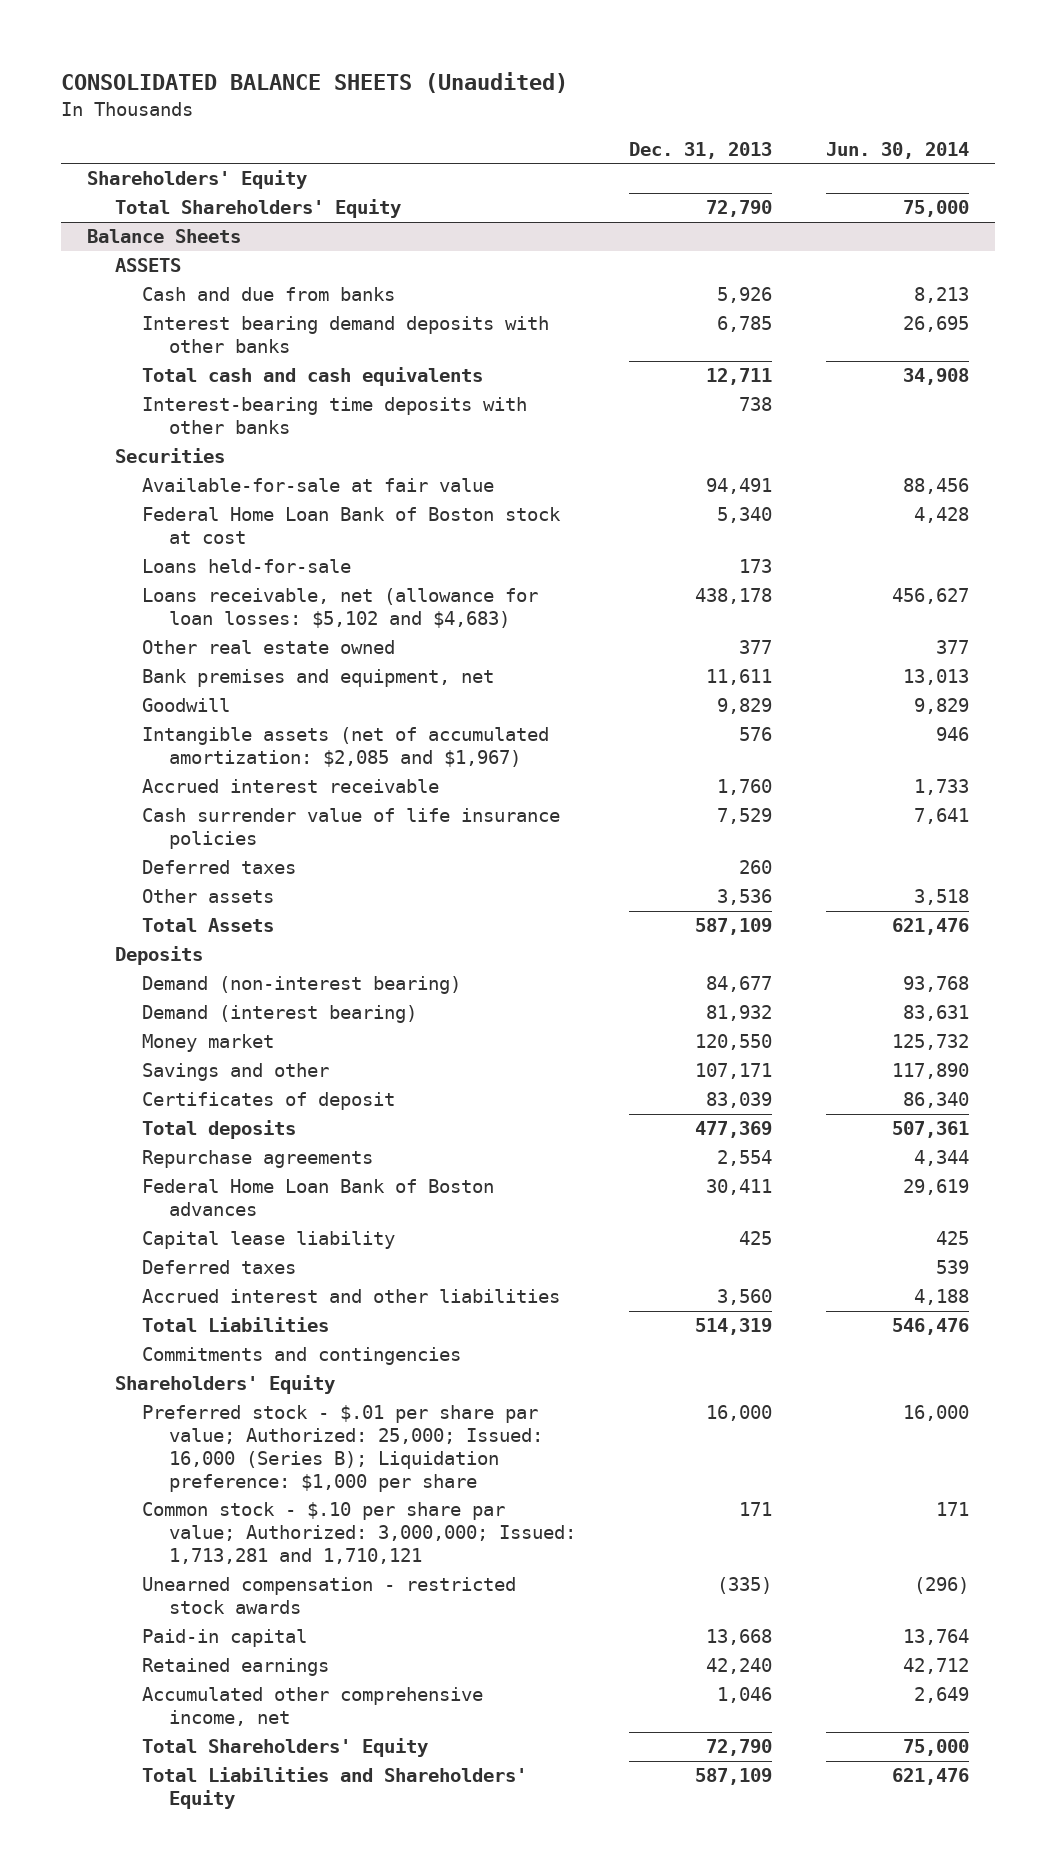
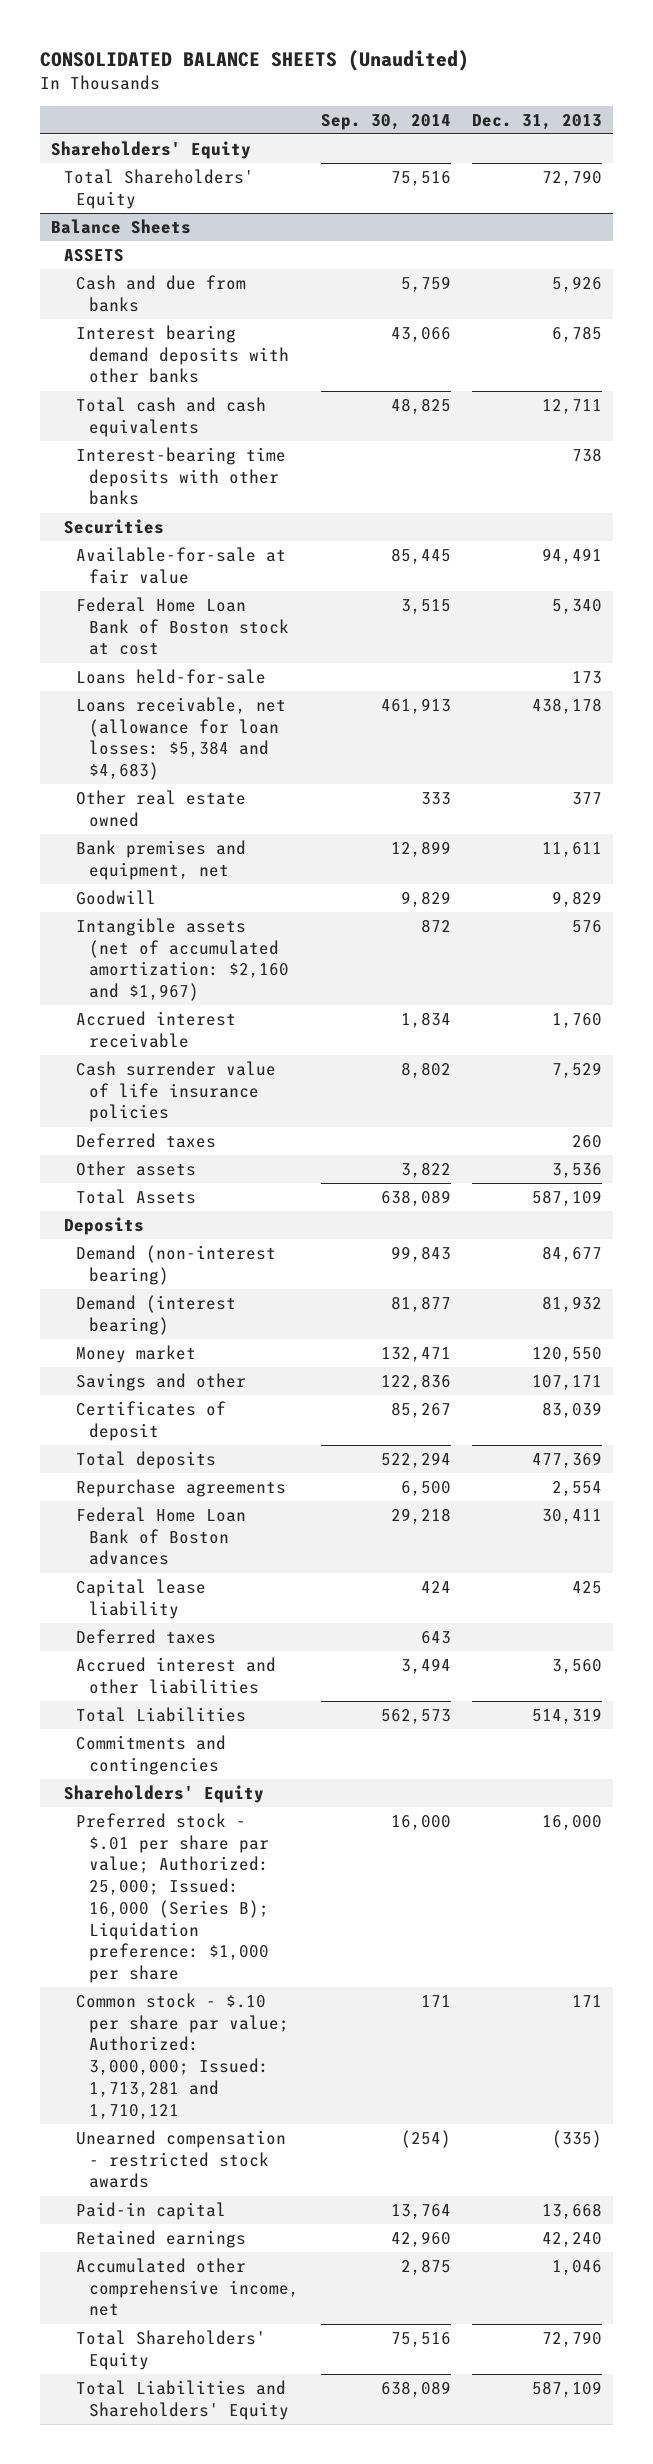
[825,141,969,159] Jun. 30, 2014 -> none
none -> [320,113,451,130] Sep. 30, 2014
[141,588,538,629] Loans receivable, net (allowance for loan losses: $5,102 and $4,683) -> [76,696,287,781] Loans receivable, net (allowance for loan losses: $5,384 and $4,683)
[141,727,549,768] Intangible assets (net of accumulated amortization: $2,085 and $1,967) -> [76,917,290,1002] Intangible assets (net of accumulated amortization: $2,160 and $1,967)

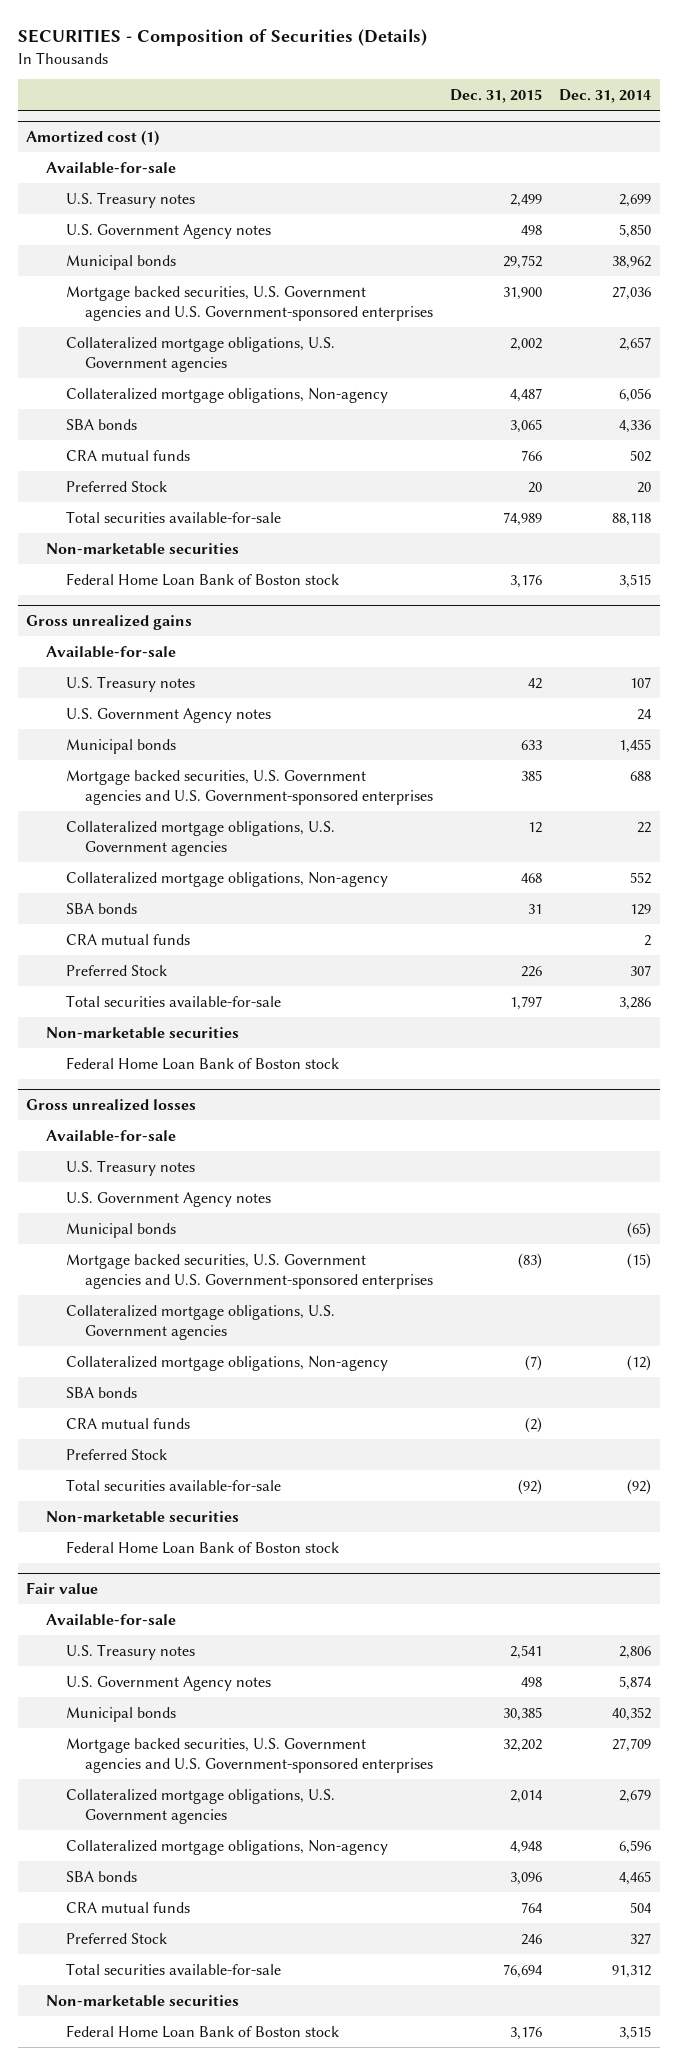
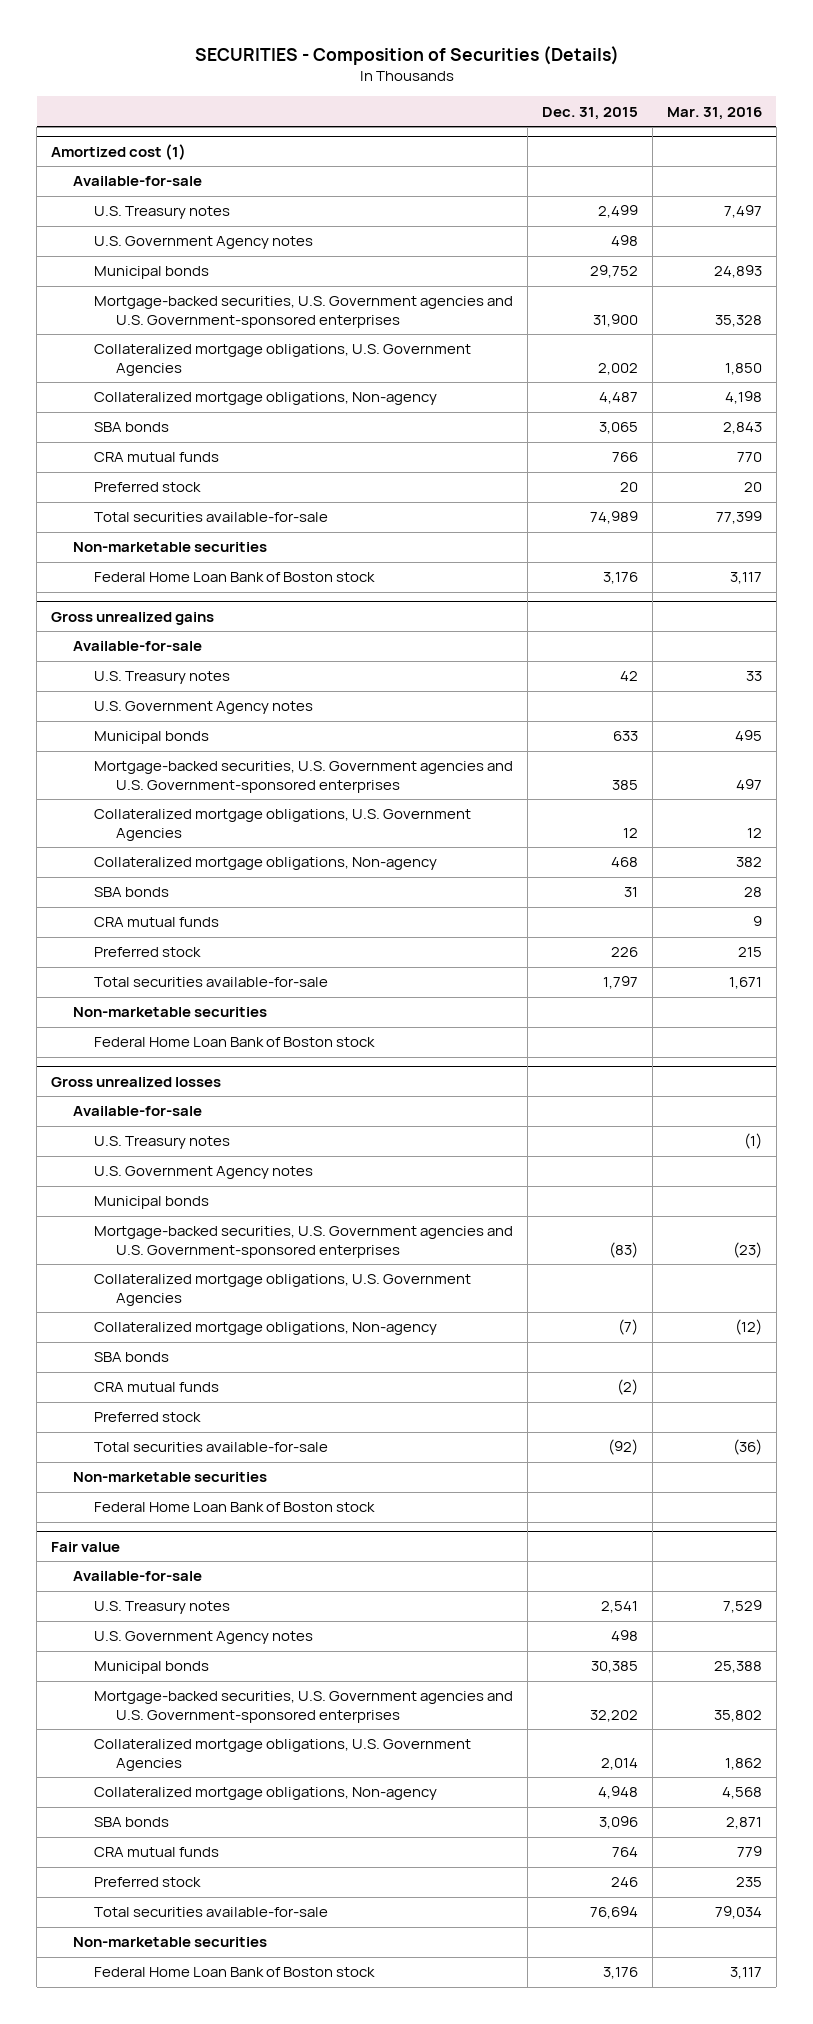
[559,88,652,103] Dec. 31, 2014 -> none
none -> [666,106,762,120] Mar. 31, 2016
[65,285,434,321] Mortgage backed securities, U.S. Government agencies and U.S. Government-sponsored enterprises -> [94,296,514,328] Mortgage-backed securities, U.S. Government agencies and U.S. Government-sponsored enterprises
[65,336,335,372] Collateralized mortgage obligations, U.S. Government agencies -> [94,344,472,376] Collateralized mortgage obligations, U.S. Government Agencies
[65,480,167,492] Preferred Stock -> [94,482,202,493] Preferred stock
[65,769,434,805] Mortgage backed securities, U.S. Government agencies and U.S. Government-sponsored enterprises -> [94,761,514,793] Mortgage-backed securities, U.S. Government agencies and U.S. Government-sponsored enterprises
[65,820,335,856] Collateralized mortgage obligations, U.S. Government agencies -> [94,809,472,841] Collateralized mortgage obligations, U.S. Government Agencies
[65,964,167,976] Preferred Stock -> [94,947,202,958] Preferred stock
[65,1253,434,1289] Mortgage backed securities, U.S. Government agencies and U.S. Government-sponsored enterprises -> [94,1226,514,1258] Mortgage-backed securities, U.S. Government agencies and U.S. Government-sponsored enterprises
[65,1304,335,1340] Collateralized mortgage obligations, U.S. Government agencies -> [94,1274,472,1306] Collateralized mortgage obligations, U.S. Government Agencies
[65,1448,167,1460] Preferred Stock -> [94,1412,202,1423] Preferred stock
[65,1737,434,1773] Mortgage backed securities, U.S. Government agencies and U.S. Government-sponsored enterprises -> [94,1691,514,1723] Mortgage-backed securities, U.S. Government agencies and U.S. Government-sponsored enterprises
[65,1788,335,1824] Collateralized mortgage obligations, U.S. Government agencies -> [94,1739,472,1771] Collateralized mortgage obligations, U.S. Government Agencies
[65,1932,167,1944] Preferred Stock -> [94,1877,202,1888] Preferred stock

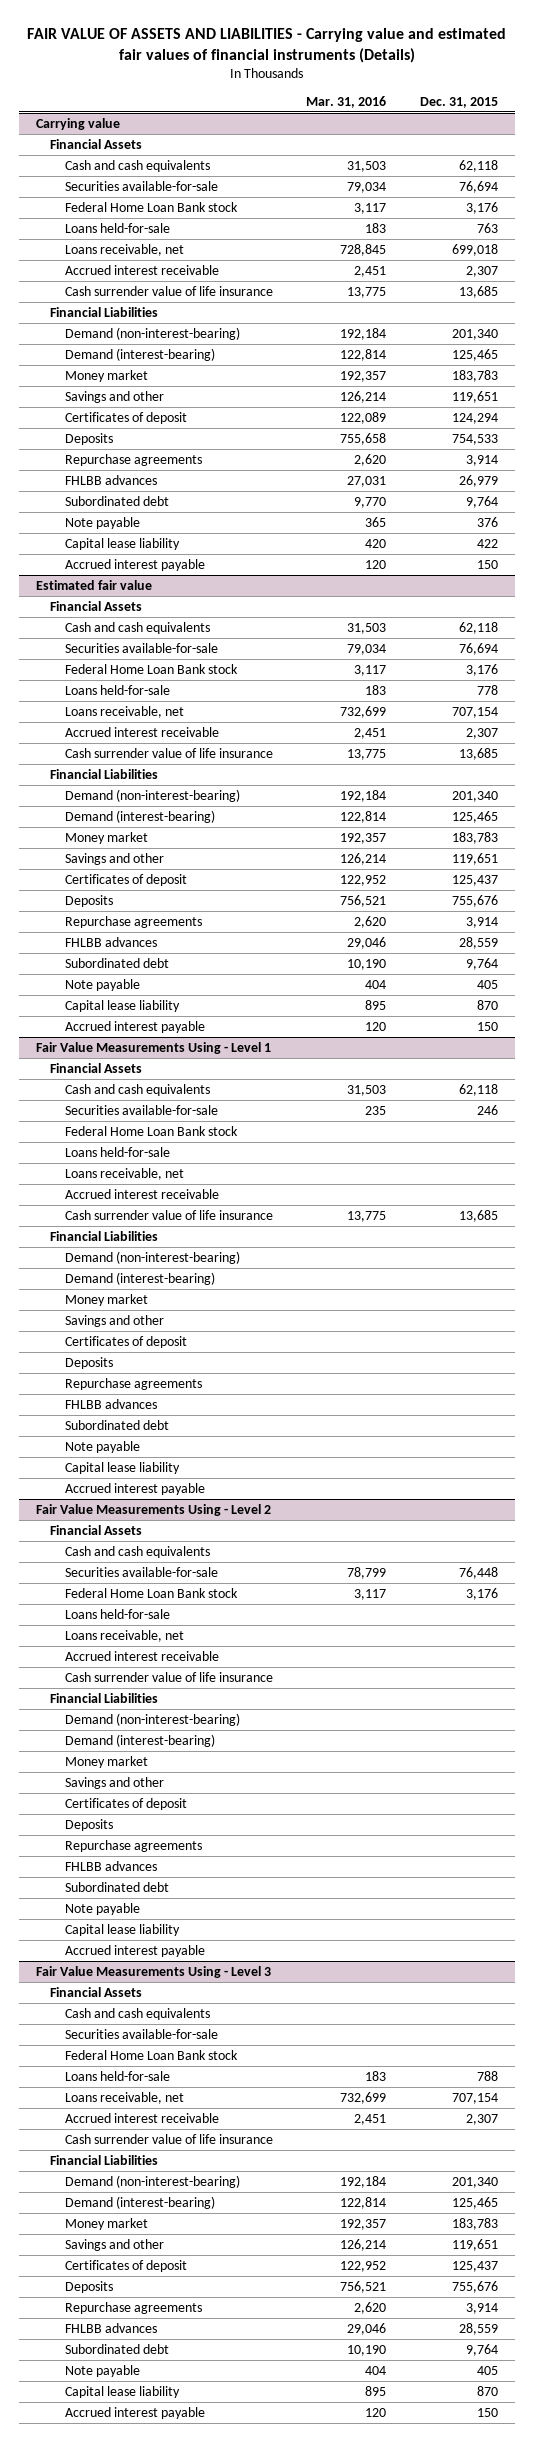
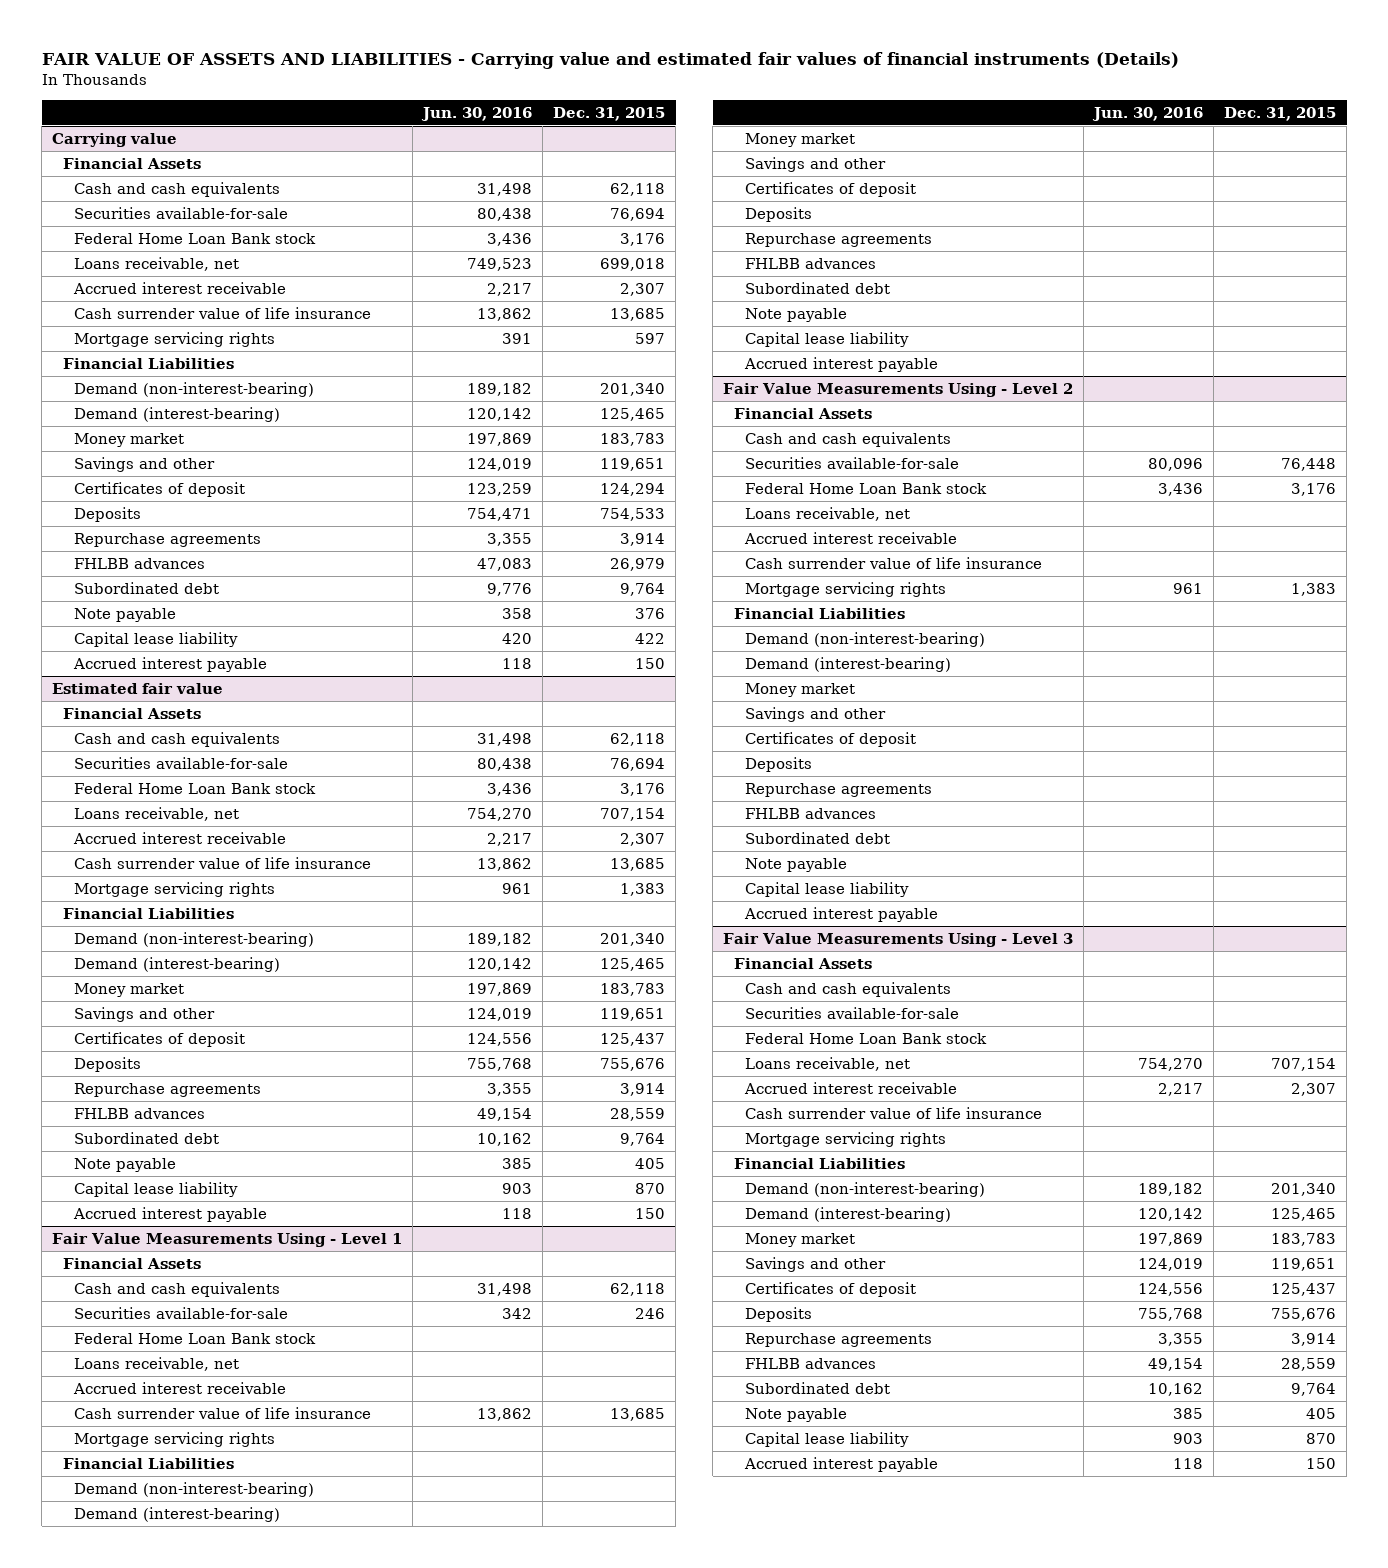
[306,95,387,108] Mar. 31, 2016 -> none
none -> [421,106,533,121] Jun. 30, 2016
[64,222,170,233] Loans held-for-sale -> none
none -> [74,331,276,347] Mortgage servicing rights
[64,684,170,695] Loans held-for-sale -> none
none -> [74,881,276,897] Mortgage servicing rights
[64,1146,170,1157] Loans held-for-sale -> none
none -> [74,1431,276,1447] Mortgage servicing rights
[64,1608,170,1619] Loans held-for-sale -> none
none -> [745,581,947,597] Mortgage servicing rights
[64,2070,170,2081] Loans held-for-sale -> none
none -> [745,1131,947,1147] Mortgage servicing rights

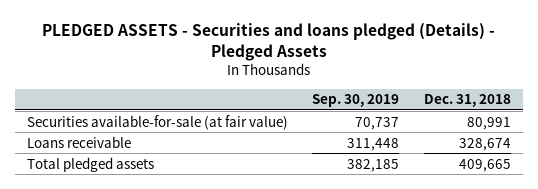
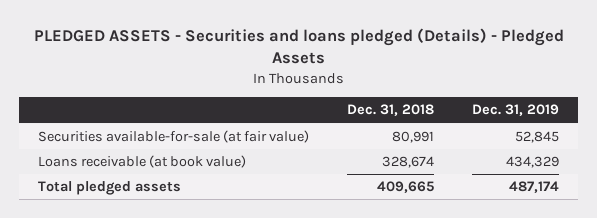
[312,94,400,108] Sep. 30, 2019 -> none
none -> [472,104,560,117] Dec. 31, 2019
[26,135,131,148] Loans receivable -> [38,155,247,169] Loans receivable (at book value)

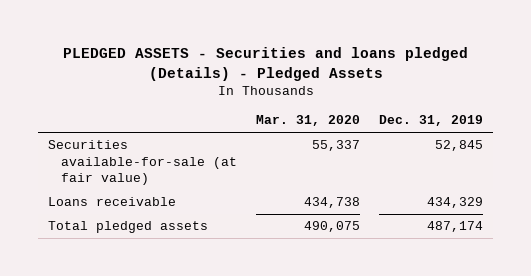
[347,104,435,117] Dec. 31, 2018 -> none
none -> [255,115,360,127] Mar. 31, 2020
[38,155,247,169] Loans receivable (at book value) -> [47,197,176,207] Loans receivable

